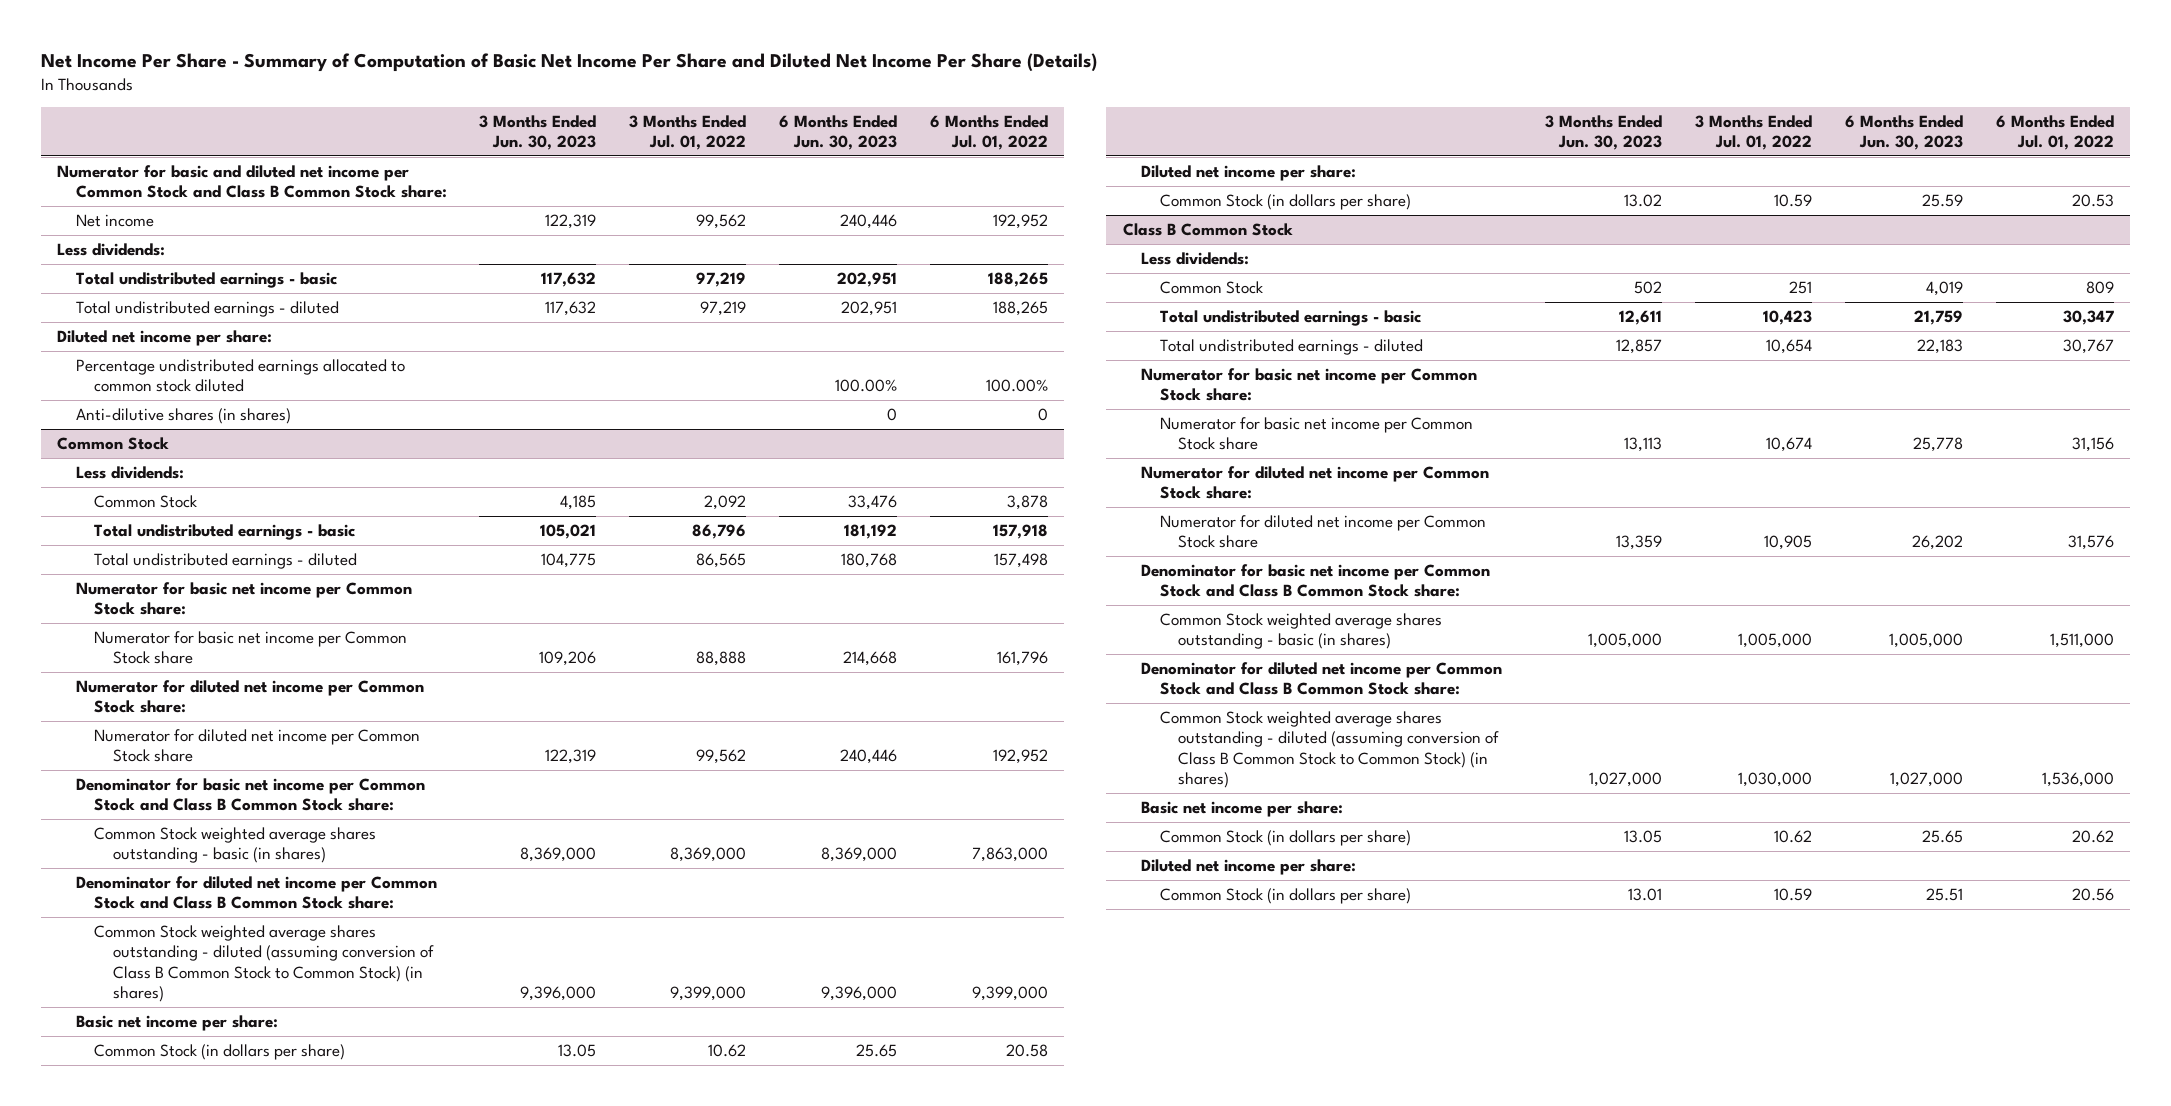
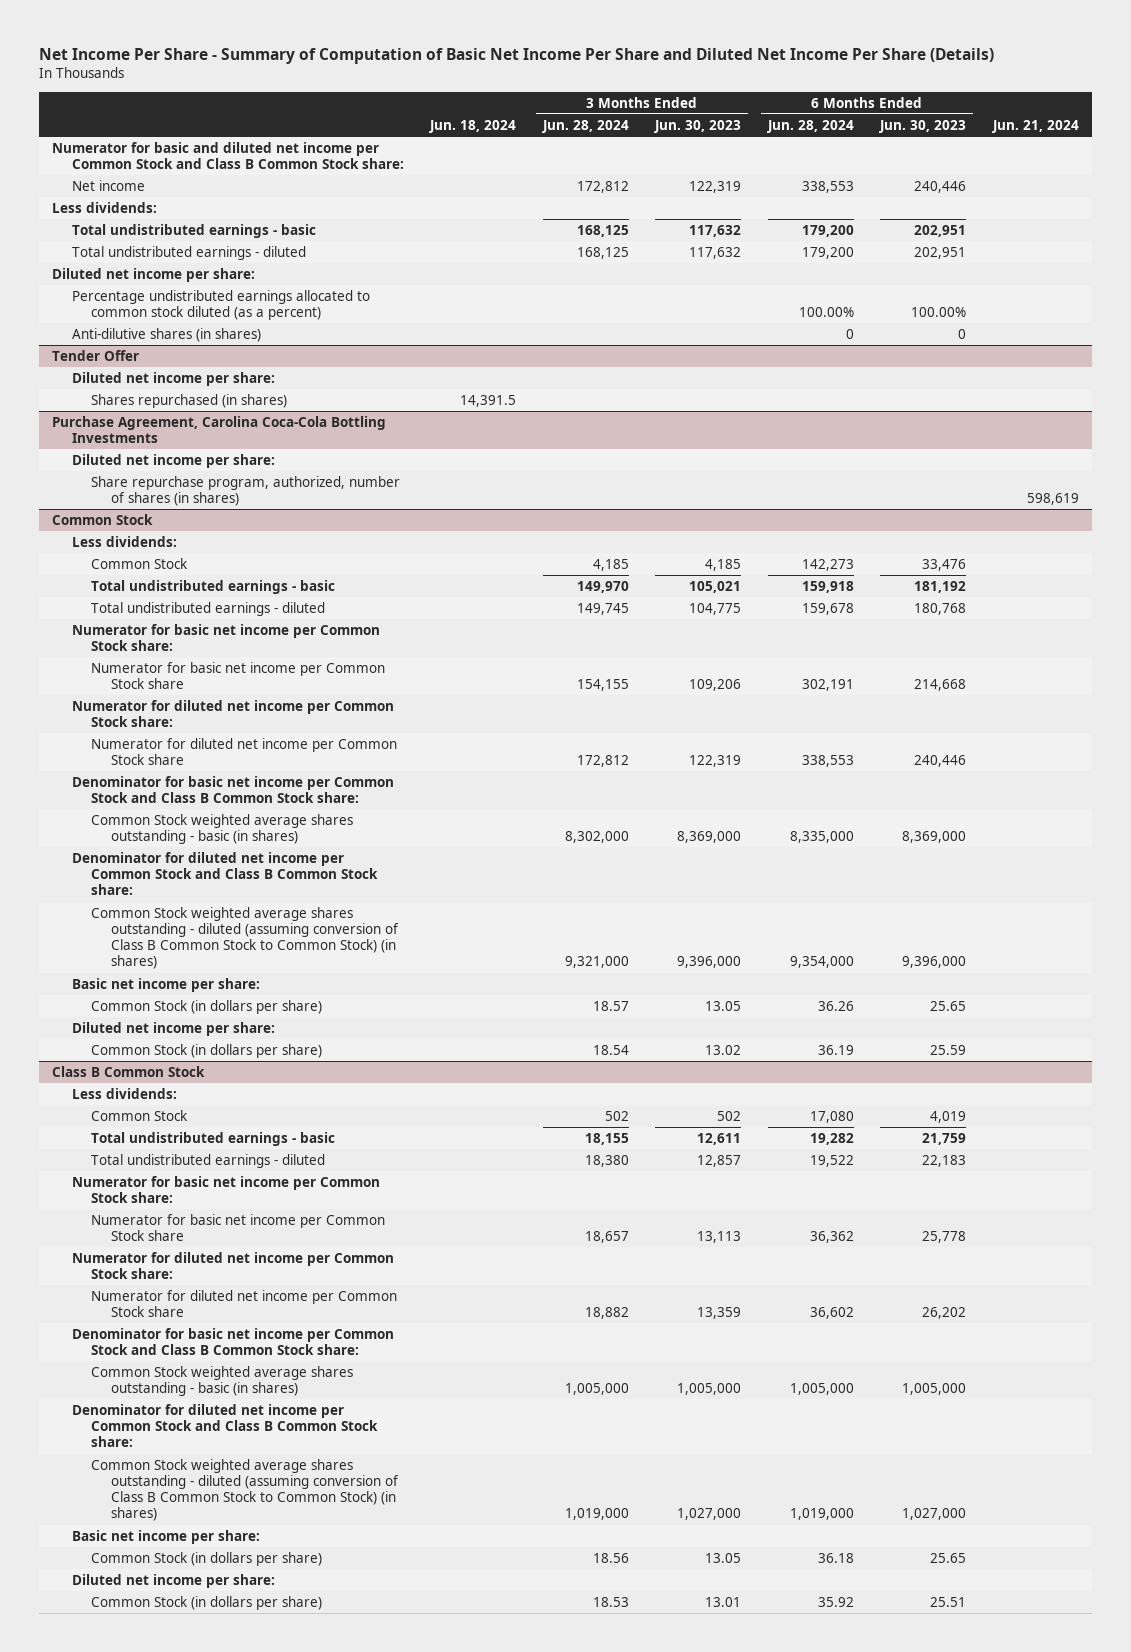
[629,114,747,150] 3 Months Ended Jul. 01, 2022 -> none
[929,114,1048,150] 6 Months Ended Jul. 01, 2022 -> none
none -> [429,120,517,134] Jun. 18, 2024
none -> [541,120,629,134] Jun. 28, 2024
none -> [766,120,854,134] Jun. 28, 2024
none -> [991,120,1079,134] Jun. 21, 2024
[75,358,405,393] Percentage undistributed earnings allocated to common stock diluted -> [71,290,370,321] Percentage undistributed earnings allocated to common stock diluted (as a percent)
none -> [51,350,139,362] Tender Offer
none -> [71,372,275,387] Diluted net income per share:
none -> [91,394,288,409] Shares repurchased (in shares)
none -> [51,416,386,444] Purchase Agreement, Carolina Coca-Cola Bottling Investments
none -> [71,454,275,469] Diluted net income per share:
none -> [91,476,401,507] Share repurchase program, authorized, number of shares (in shares)

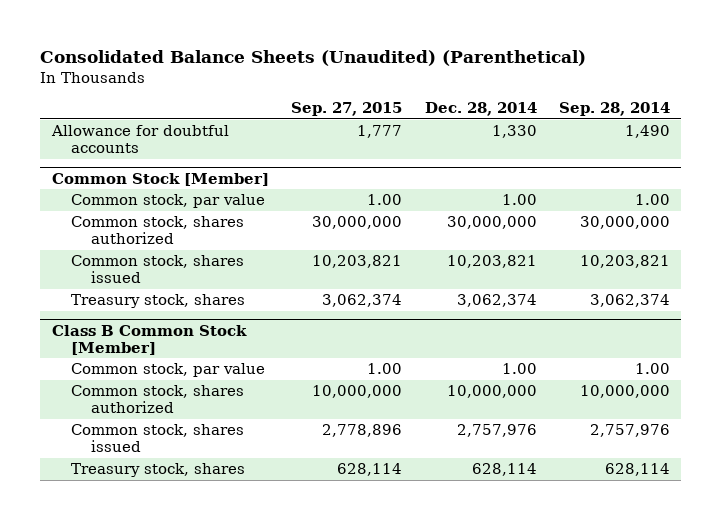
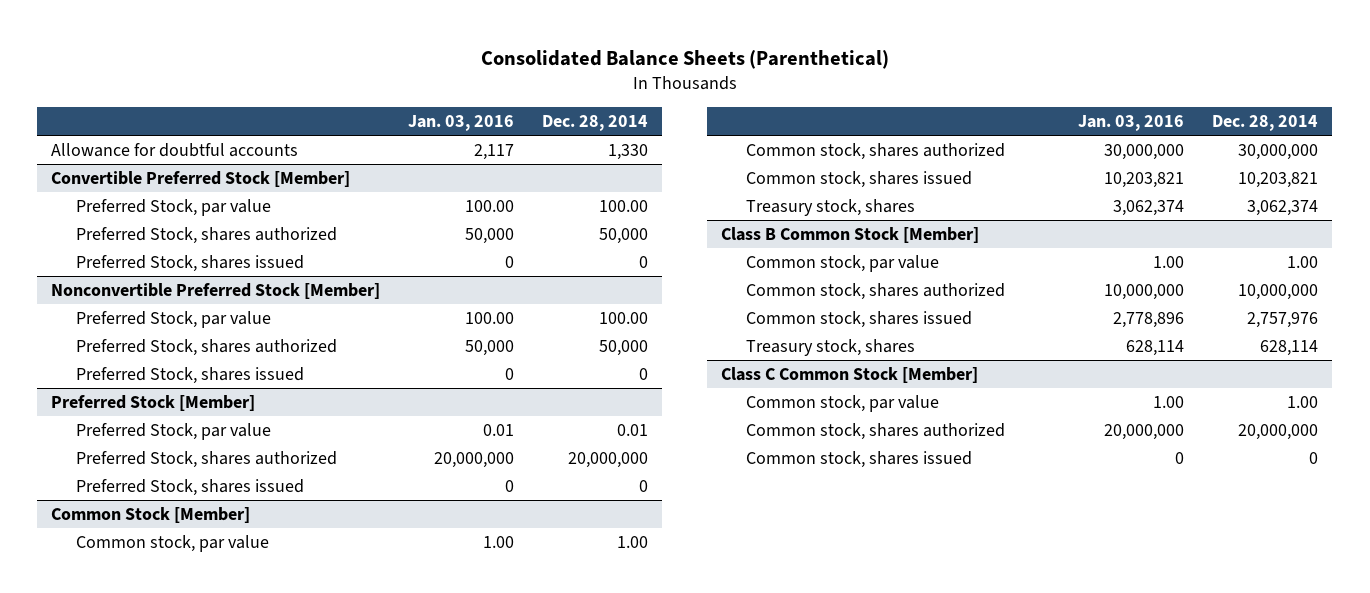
[40,49,587,66] Consolidated Balance Sheets (Unaudited) (Parenthetical) -> [480,50,889,70] Consolidated Balance Sheets (Parenthetical)
[291,102,403,117] Sep. 27, 2015 -> none
[559,102,671,117] Sep. 28, 2014 -> none
none -> [408,115,515,132] Jan. 03, 2016
none -> [51,171,351,188] Convertible Preferred Stock [Member]
none -> [75,199,271,217] Preferred Stock, par value
none -> [75,227,337,245] Preferred Stock, shares authorized
none -> [75,255,304,273] Preferred Stock, shares issued
none -> [51,283,381,300] Nonconvertible Preferred Stock [Member]
none -> [75,311,271,329] Preferred Stock, par value
none -> [75,339,337,357] Preferred Stock, shares authorized
none -> [75,367,304,385] Preferred Stock, shares issued
none -> [51,395,256,412] Preferred Stock [Member]
none -> [75,423,271,441] Preferred Stock, par value
none -> [75,451,337,469] Preferred Stock, shares authorized
none -> [75,479,304,497] Preferred Stock, shares issued
none -> [721,367,979,384] Class C Common Stock [Member]
none -> [745,395,939,413] Common stock, par value
none -> [745,423,1005,441] Common stock, shares authorized
none -> [745,451,972,469] Common stock, shares issued

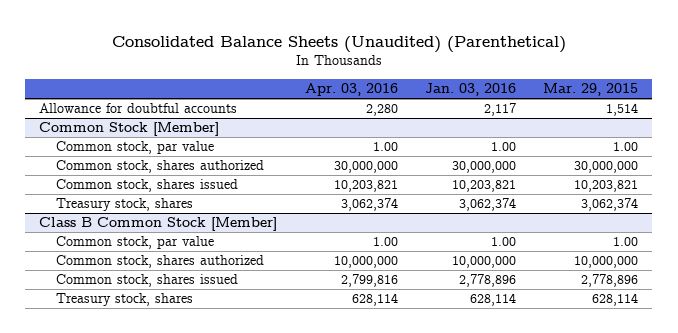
[480,50,889,70] Consolidated Balance Sheets (Parenthetical) -> [111,35,566,53] Consolidated Balance Sheets (Unaudited) (Parenthetical)
[542,115,649,132] Dec. 28, 2014 -> none
none -> [304,83,398,97] Apr. 03, 2016
none -> [543,83,639,97] Mar. 29, 2015
[51,171,351,188] Convertible Preferred Stock [Member] -> none
[75,199,271,217] Preferred Stock, par value -> none
[75,227,337,245] Preferred Stock, shares authorized -> none
[75,255,304,273] Preferred Stock, shares issued -> none
[51,283,381,300] Nonconvertible Preferred Stock [Member] -> none
[75,311,271,329] Preferred Stock, par value -> none
[75,339,337,357] Preferred Stock, shares authorized -> none
[75,367,304,385] Preferred Stock, shares issued -> none
[51,395,256,412] Preferred Stock [Member] -> none
[75,423,271,441] Preferred Stock, par value -> none
[75,451,337,469] Preferred Stock, shares authorized -> none
[75,479,304,497] Preferred Stock, shares issued -> none
[721,367,979,384] Class C Common Stock [Member] -> none
[745,395,939,413] Common stock, par value -> none
[745,423,1005,441] Common stock, shares authorized -> none
[745,451,972,469] Common stock, shares issued -> none

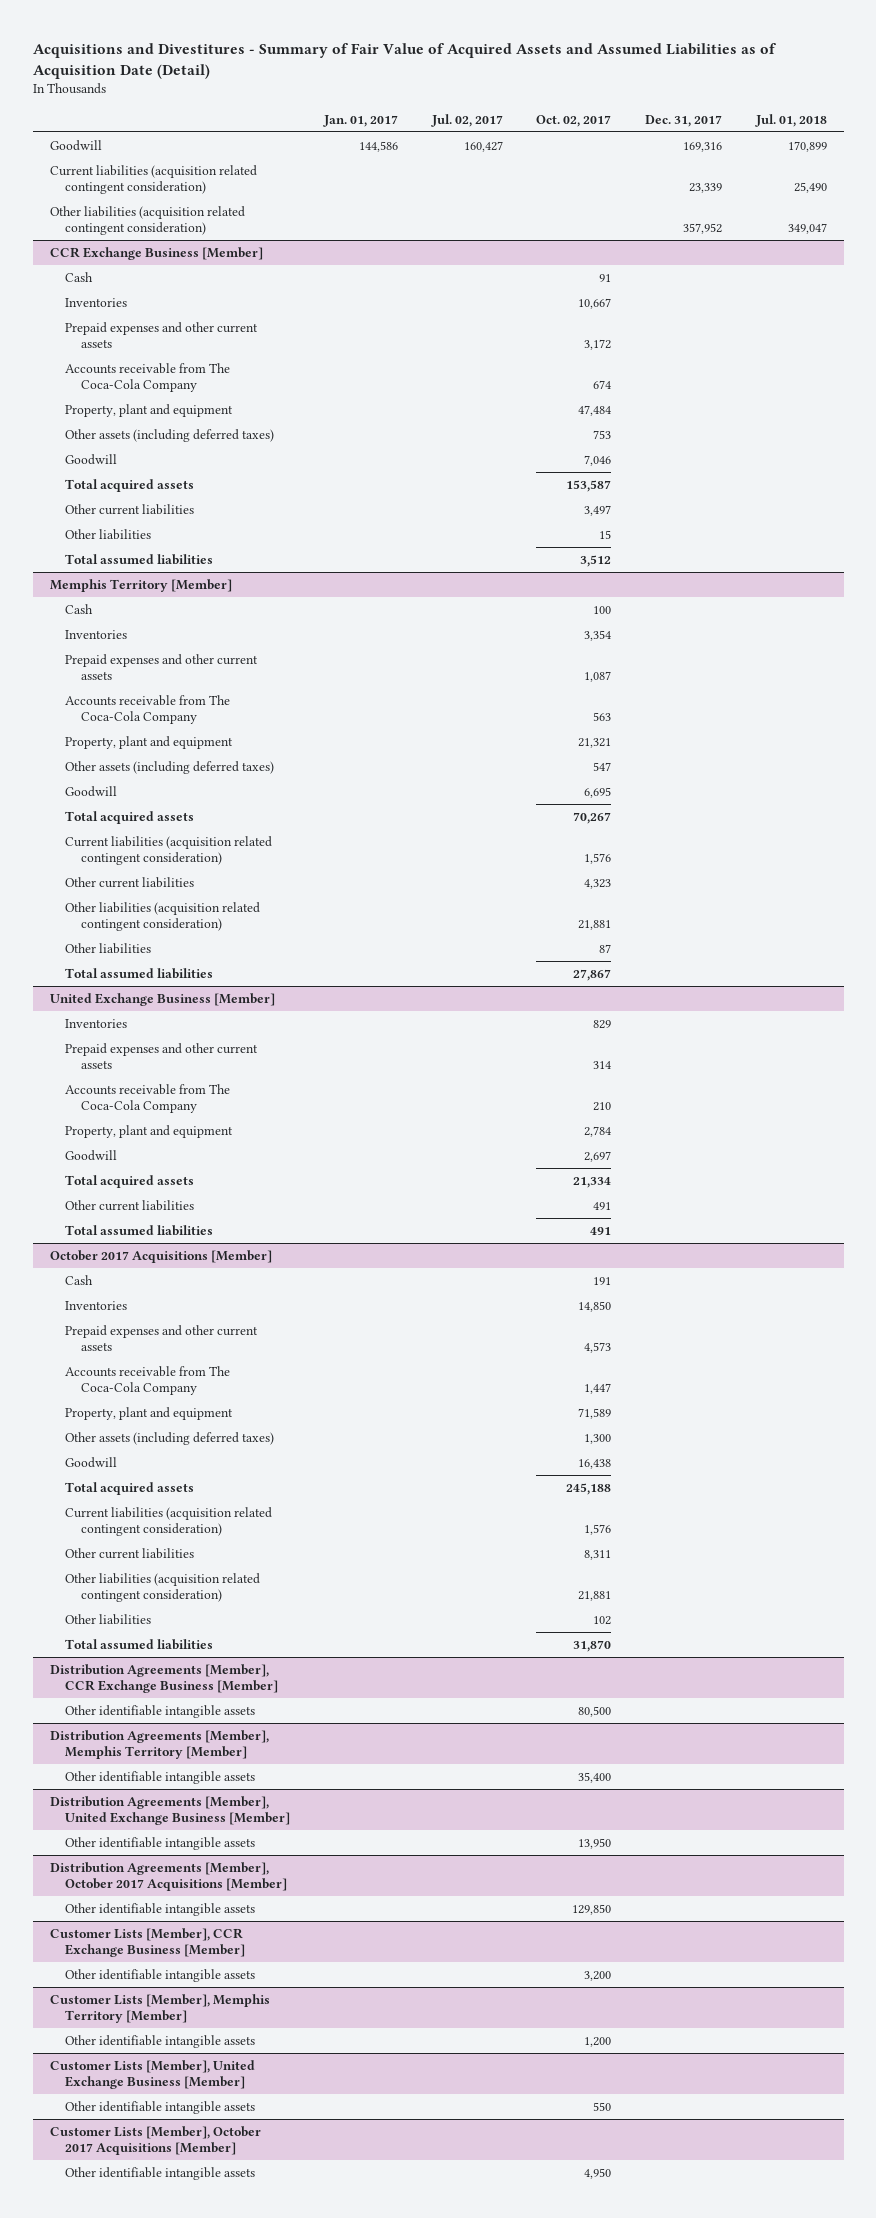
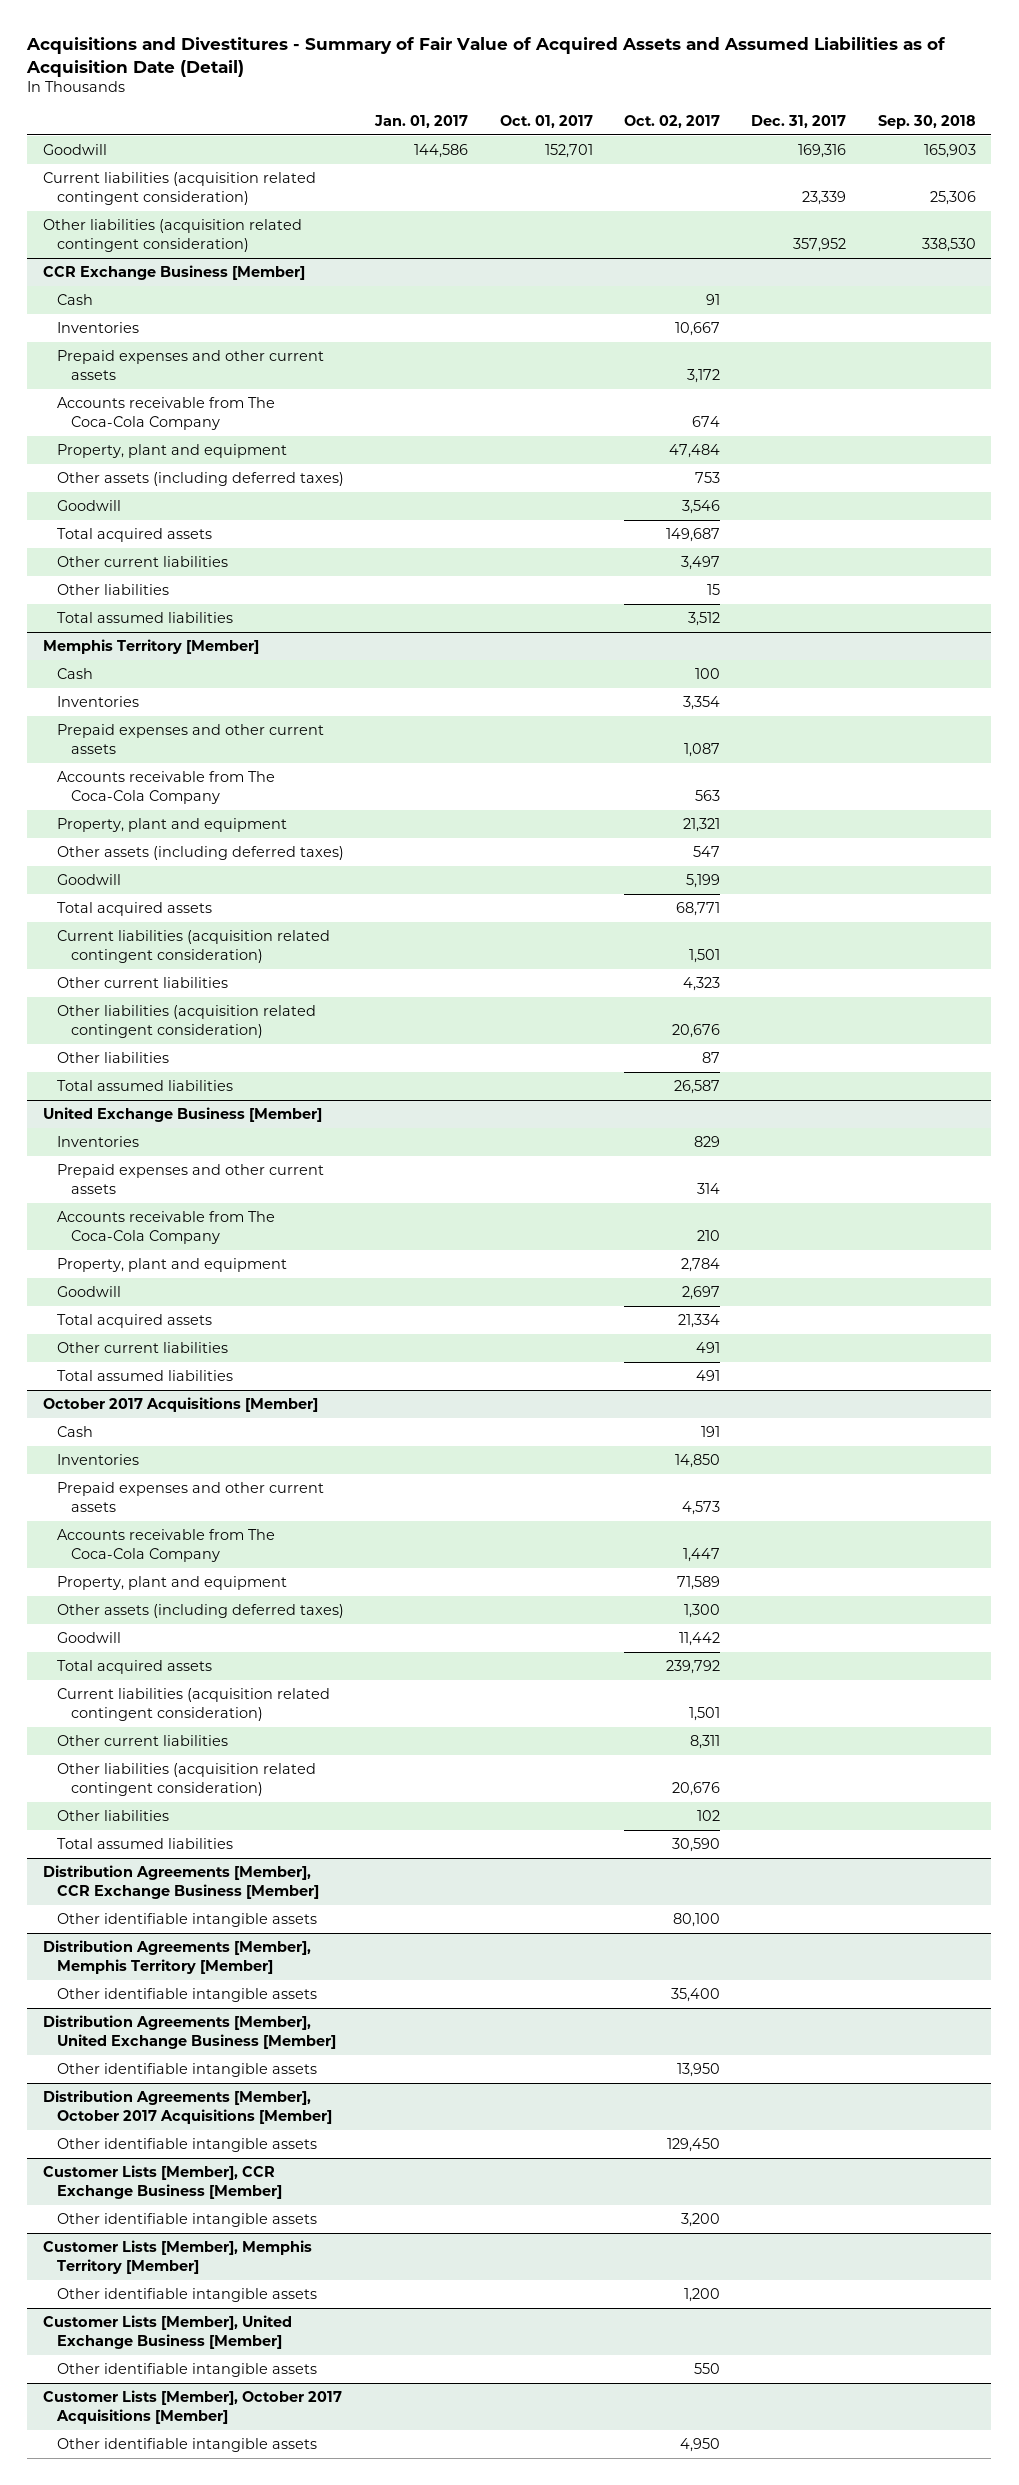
[430,113,503,127] Jul. 02, 2017 -> none
[754,113,827,127] Jul. 01, 2018 -> none
none -> [499,115,593,129] Oct. 01, 2017
none -> [877,115,976,130] Sep. 30, 2018
[584,454,612,466] 7,046 -> [682,499,721,514] 3,546
[566,479,612,492] 153,587 -> [666,527,721,542] 149,687
[584,786,612,798] 6,695 -> [686,873,721,888] 5,199
[573,811,612,824] 70,267 -> [676,901,721,916] 68,771
[584,852,612,864] 1,576 -> [689,948,721,963] 1,501
[578,919,612,930] 21,881 -> [672,1023,721,1038] 20,676
[573,968,612,981] 27,867 -> [674,1079,721,1094] 26,587
[578,1458,612,1469] 16,438 -> [679,1631,721,1646] 11,442
[566,1482,612,1495] 245,188 -> [666,1659,721,1674] 239,792
[584,1523,612,1535] 1,576 -> [689,1706,721,1721] 1,501
[578,1590,612,1601] 21,881 -> [672,1781,721,1796] 20,676
[573,1639,612,1652] 31,870 -> [672,1837,721,1852] 30,590
[578,1705,612,1717] 80,500 -> [673,1912,721,1927] 80,100
[572,1903,612,1915] 129,850 -> [667,2137,721,2152] 129,450

